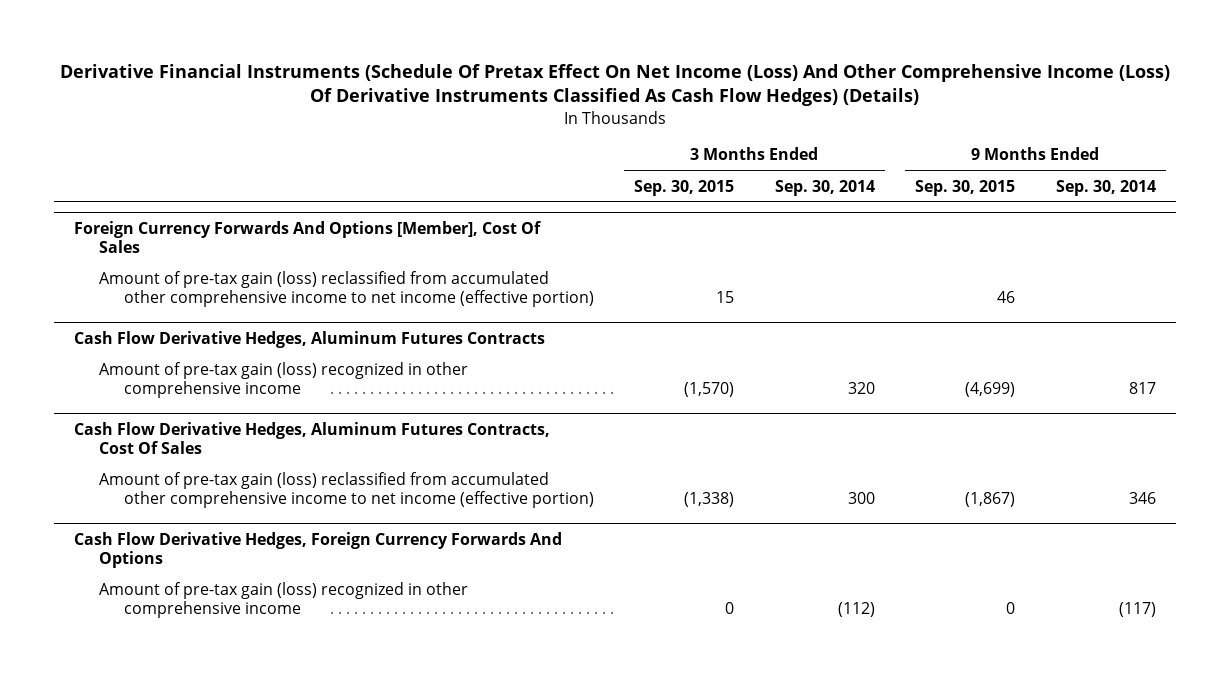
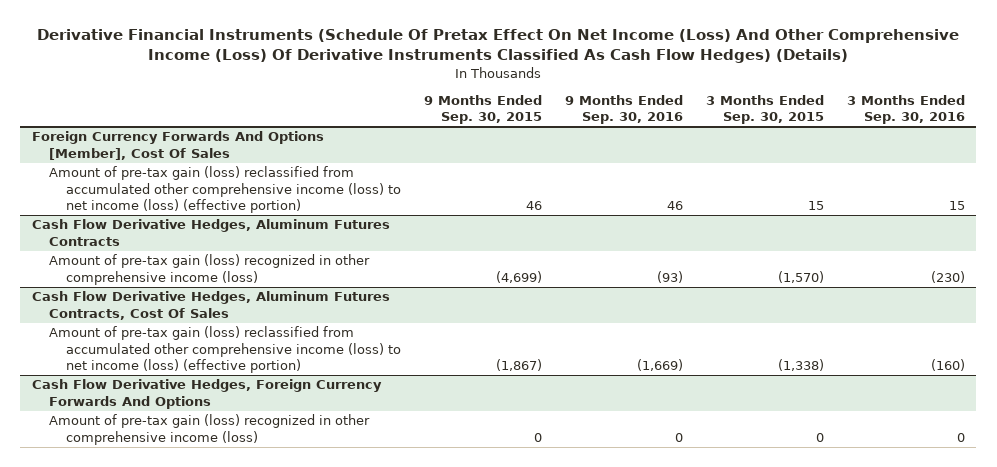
[774,179,875,196] Sep. 30, 2014 -> none
[1055,179,1156,196] Sep. 30, 2014 -> none
none -> [564,94,683,125] 9 Months Ended Sep. 30, 2016
none -> [846,94,965,125] 3 Months Ended Sep. 30, 2016
[98,271,594,308] Amount of pre-tax gain (loss) reclassified from accumulated other comprehensive income to net income (effective portion) -> [48,166,401,213] Amount of pre-tax gain (loss) reclassified from accumulated other comprehensive income (loss) to net income (loss) (effective portion)
[98,362,468,399] Amount of pre-tax gain (loss) recognized in other comprehensive income -> [48,254,370,285] Amount of pre-tax gain (loss) recognized in other comprehensive income (loss)
[98,472,594,509] Amount of pre-tax gain (loss) reclassified from accumulated other comprehensive income to net income (effective portion) -> [48,326,401,373] Amount of pre-tax gain (loss) reclassified from accumulated other comprehensive income (loss) to net income (loss) (effective portion)
[98,582,468,619] Amount of pre-tax gain (loss) recognized in other comprehensive income -> [48,414,370,445] Amount of pre-tax gain (loss) recognized in other comprehensive income (loss)

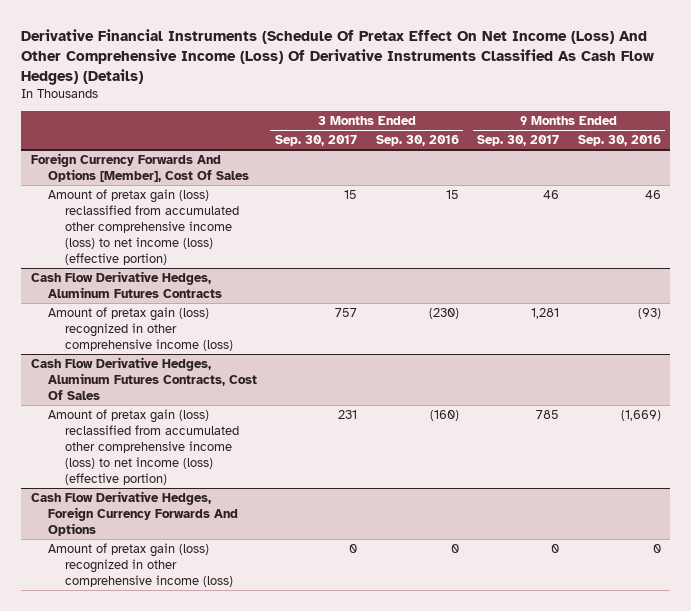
[423,94,542,125] 9 Months Ended Sep. 30, 2015 -> none
[705,94,824,125] 3 Months Ended Sep. 30, 2015 -> none
none -> [275,135,358,147] Sep. 30, 2017
none -> [477,135,560,147] Sep. 30, 2017
[48,166,401,213] Amount of pre-tax gain (loss) reclassified from accumulated other comprehensive income (loss) to net income (loss) (effective portion) -> [47,188,239,265] Amount of pretax gain (loss) reclassified from accumulated other comprehensive income (loss) to net income (loss) (effective portion)
[48,254,370,285] Amount of pre-tax gain (loss) recognized in other comprehensive income (loss) -> [47,306,233,351] Amount of pretax gain (loss) recognized in other comprehensive income (loss)
[48,326,401,373] Amount of pre-tax gain (loss) reclassified from accumulated other comprehensive income (loss) to net income (loss) (effective portion) -> [47,408,239,485] Amount of pretax gain (loss) reclassified from accumulated other comprehensive income (loss) to net income (loss) (effective portion)
[48,414,370,445] Amount of pre-tax gain (loss) recognized in other comprehensive income (loss) -> [47,542,233,587] Amount of pretax gain (loss) recognized in other comprehensive income (loss)

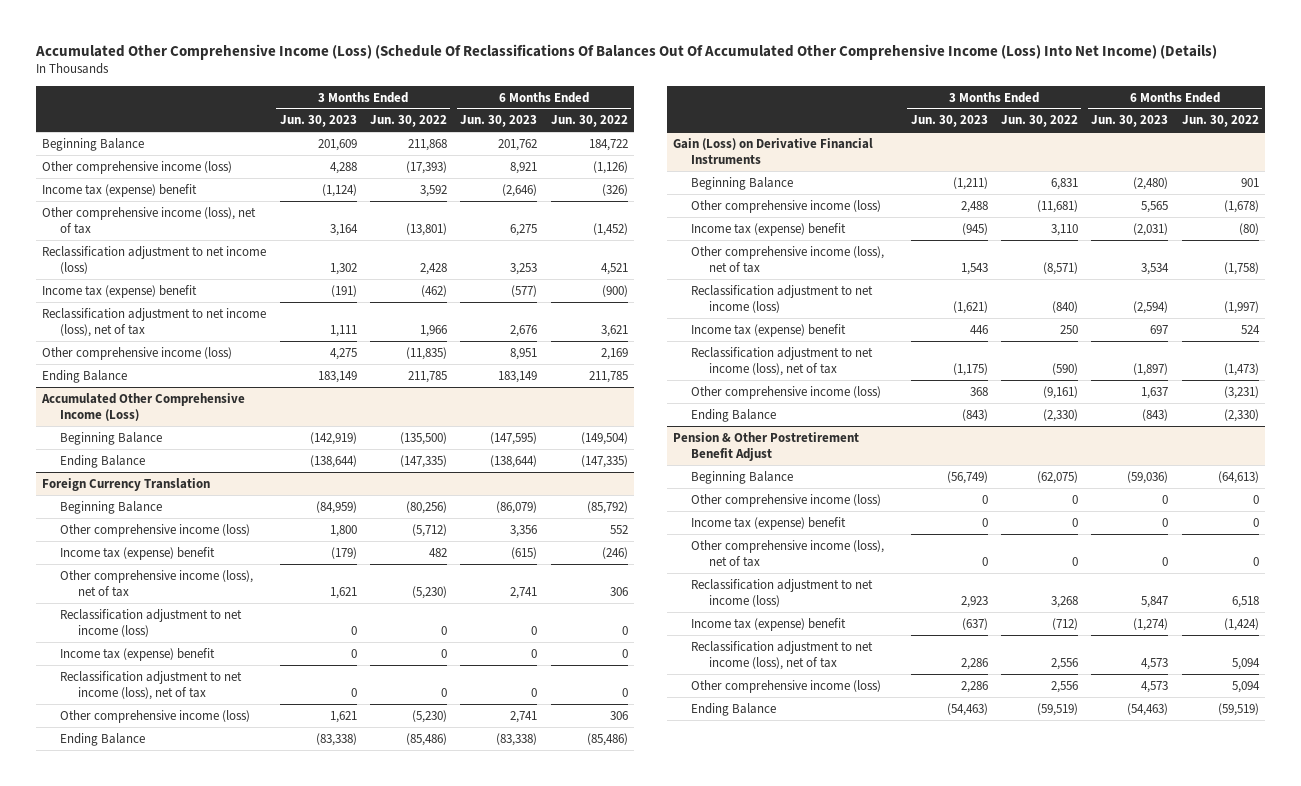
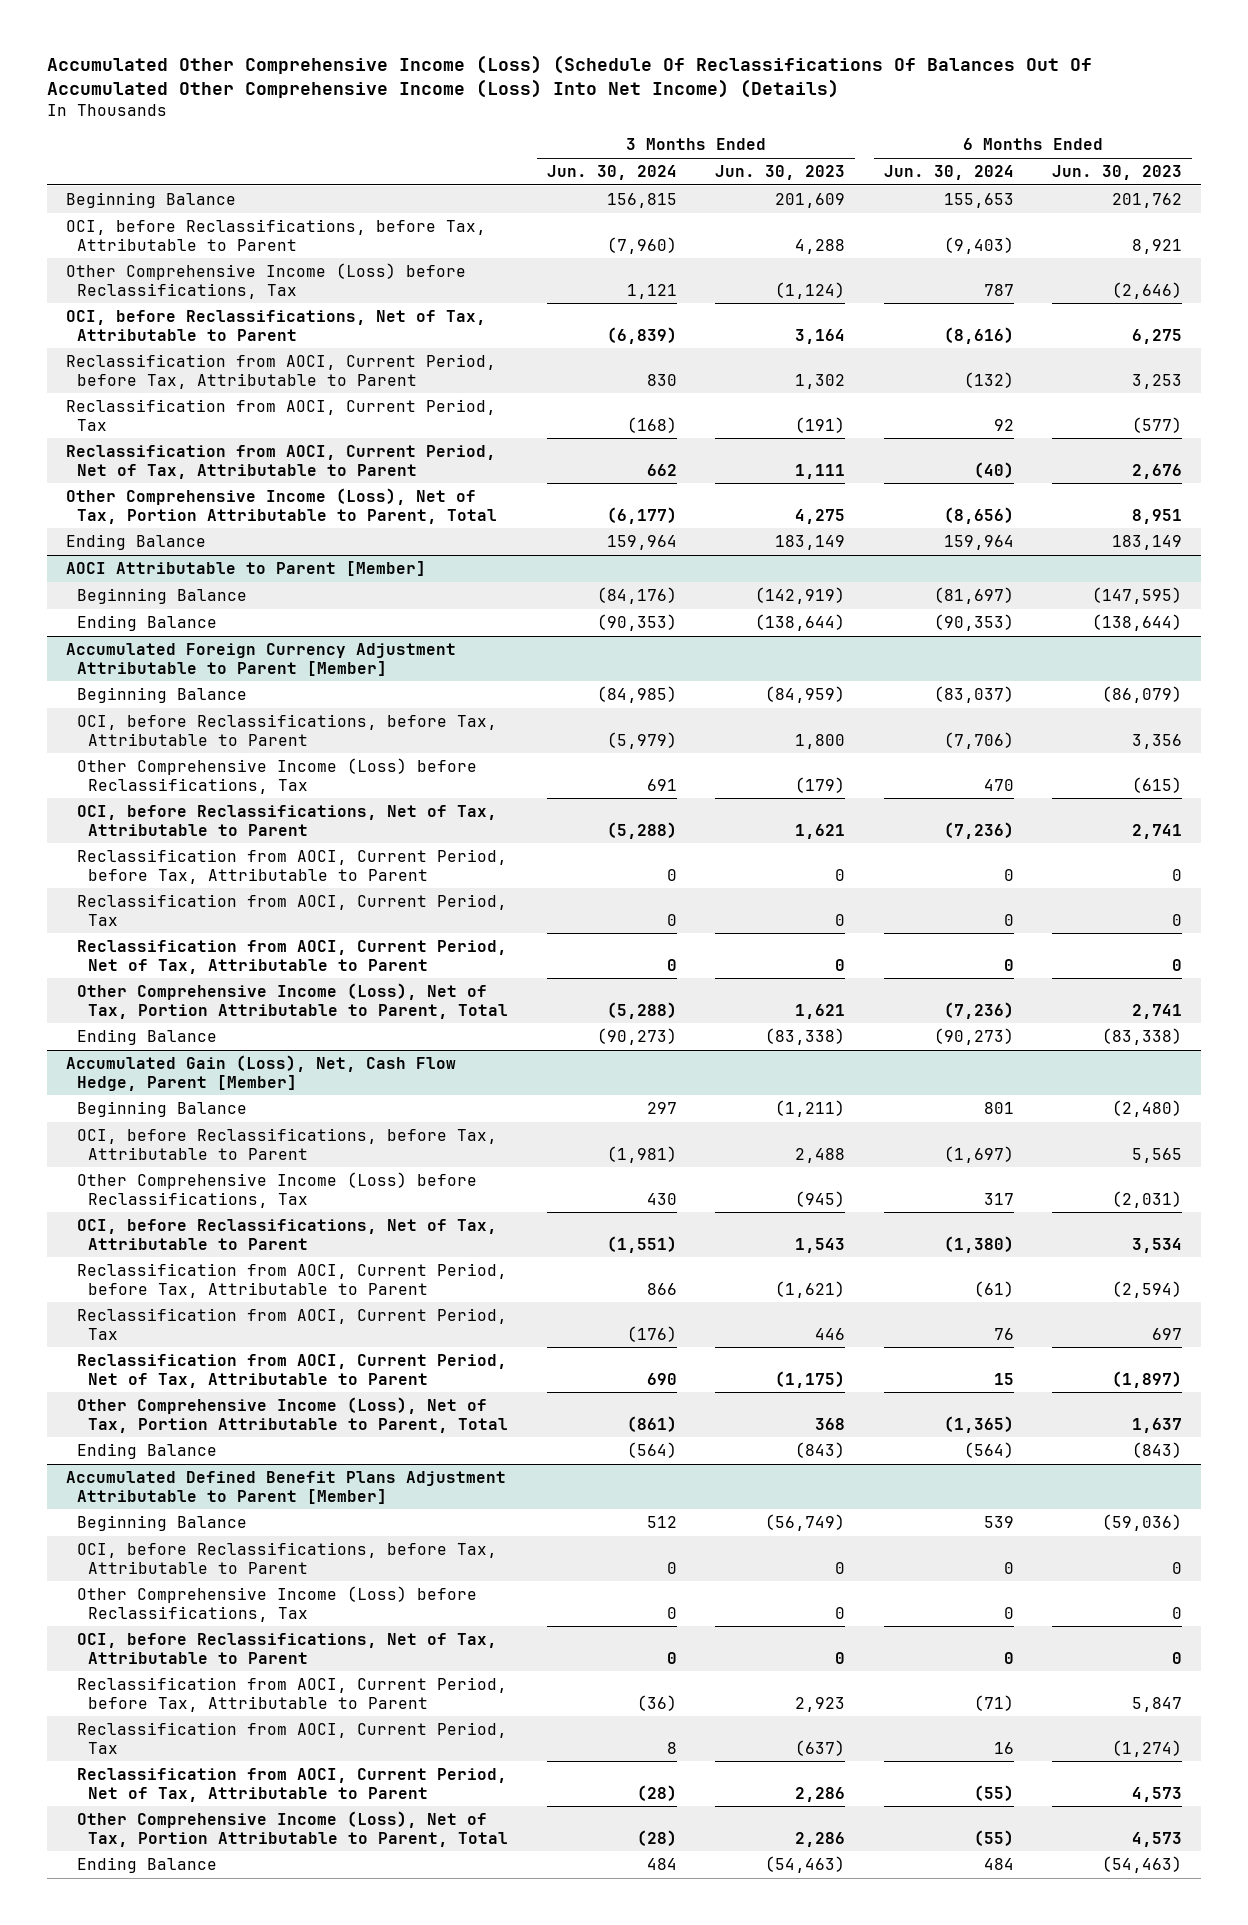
[369,115,447,128] Jun. 30, 2022 -> none
[550,115,628,128] Jun. 30, 2022 -> none
none -> [546,165,677,181] Jun. 30, 2024
none -> [883,165,1014,181] Jun. 30, 2024
[42,160,233,174] Other comprehensive income (loss) -> [66,219,487,251] OCI, before Reclassifications, before Tax, Attributable to Parent
[42,183,198,197] Income tax (expense) benefit -> [66,263,467,299] Other Comprehensive Income (Loss) before Reclassifications, Tax
[42,206,257,234] Other comprehensive income (loss), net of tax -> [66,310,487,341] OCI, before Reclassifications, Net of Tax, Attributable to Parent
[42,245,267,274] Reclassification adjustment to net income (loss) -> [66,354,497,389] Reclassification from AOCI, Current Period, before Tax, Attributable to Parent
[42,284,198,298] Income tax (expense) benefit -> [66,399,497,431] Reclassification from AOCI, Current Period, Tax
[42,307,267,337] Reclassification adjustment to net income (loss), net of tax -> [66,445,497,479] Reclassification from AOCI, Current Period, Net of Tax, Attributable to Parent
[42,346,233,360] Other comprehensive income (loss) -> [66,488,498,524] Other Comprehensive Income (Loss), Net of Tax, Portion Attributable to Parent, Total
[41,392,246,421] Accumulated Other Comprehensive Income (Loss) -> [66,561,427,577] AOCI Attributable to Parent [Member]
[42,477,211,491] Foreign Currency Translation -> [66,643,457,676] Accumulated Foreign Currency Adjustment Attributable to Parent [Member]
[60,523,251,537] Other comprehensive income (loss) -> [77,714,498,746] OCI, before Reclassifications, before Tax, Attributable to Parent
[60,546,216,560] Income tax (expense) benefit -> [77,758,478,794] Other Comprehensive Income (Loss) before Reclassifications, Tax
[60,569,254,597] Other comprehensive income (loss), net of tax -> [77,805,498,836] OCI, before Reclassifications, Net of Tax, Attributable to Parent
[60,608,243,637] Reclassification adjustment to net income (loss) -> [77,849,508,884] Reclassification from AOCI, Current Period, before Tax, Attributable to Parent
[60,647,216,661] Income tax (expense) benefit -> [77,894,508,926] Reclassification from AOCI, Current Period, Tax
[60,670,243,700] Reclassification adjustment to net income (loss), net of tax -> [77,940,508,974] Reclassification from AOCI, Current Period, Net of Tax, Attributable to Parent
[60,709,251,723] Other comprehensive income (loss) -> [77,983,509,1019] Other Comprehensive Income (Loss), Net of Tax, Portion Attributable to Parent, Total
[673,137,874,164] Gain (Loss) on Derivative Financial Instruments -> [66,1055,457,1091] Accumulated Gain (Loss), Net, Cash Flow Hedge, Parent [Member]
[691,199,882,213] Other comprehensive income (loss) -> [77,1128,498,1160] OCI, before Reclassifications, before Tax, Attributable to Parent
[691,222,847,236] Income tax (expense) benefit -> [77,1172,478,1208] Other Comprehensive Income (Loss) before Reclassifications, Tax
[691,245,885,273] Other comprehensive income (loss), net of tax -> [77,1219,498,1250] OCI, before Reclassifications, Net of Tax, Attributable to Parent
[691,284,874,313] Reclassification adjustment to net income (loss) -> [77,1263,508,1298] Reclassification from AOCI, Current Period, before Tax, Attributable to Parent
[691,323,847,337] Income tax (expense) benefit -> [77,1308,508,1340] Reclassification from AOCI, Current Period, Tax
[691,346,874,376] Reclassification adjustment to net income (loss), net of tax -> [77,1354,508,1388] Reclassification from AOCI, Current Period, Net of Tax, Attributable to Parent
[691,385,882,399] Other comprehensive income (loss) -> [77,1397,509,1433] Other Comprehensive Income (Loss), Net of Tax, Portion Attributable to Parent, Total
[673,431,860,461] Pension & Other Postretirement Benefit Adjust -> [66,1471,507,1504] Accumulated Defined Benefit Plans Adjustment Attributable to Parent [Member]
[691,493,882,507] Other comprehensive income (loss) -> [77,1542,498,1574] OCI, before Reclassifications, before Tax, Attributable to Parent
[691,516,847,530] Income tax (expense) benefit -> [77,1586,478,1622] Other Comprehensive Income (Loss) before Reclassifications, Tax
[691,539,885,567] Other comprehensive income (loss), net of tax -> [77,1633,498,1664] OCI, before Reclassifications, Net of Tax, Attributable to Parent
[691,578,874,607] Reclassification adjustment to net income (loss) -> [77,1677,508,1712] Reclassification from AOCI, Current Period, before Tax, Attributable to Parent
[691,617,847,631] Income tax (expense) benefit -> [77,1722,508,1754] Reclassification from AOCI, Current Period, Tax
[691,640,874,670] Reclassification adjustment to net income (loss), net of tax -> [77,1768,508,1802] Reclassification from AOCI, Current Period, Net of Tax, Attributable to Parent
[691,679,882,693] Other comprehensive income (loss) -> [77,1811,509,1847] Other Comprehensive Income (Loss), Net of Tax, Portion Attributable to Parent, Total

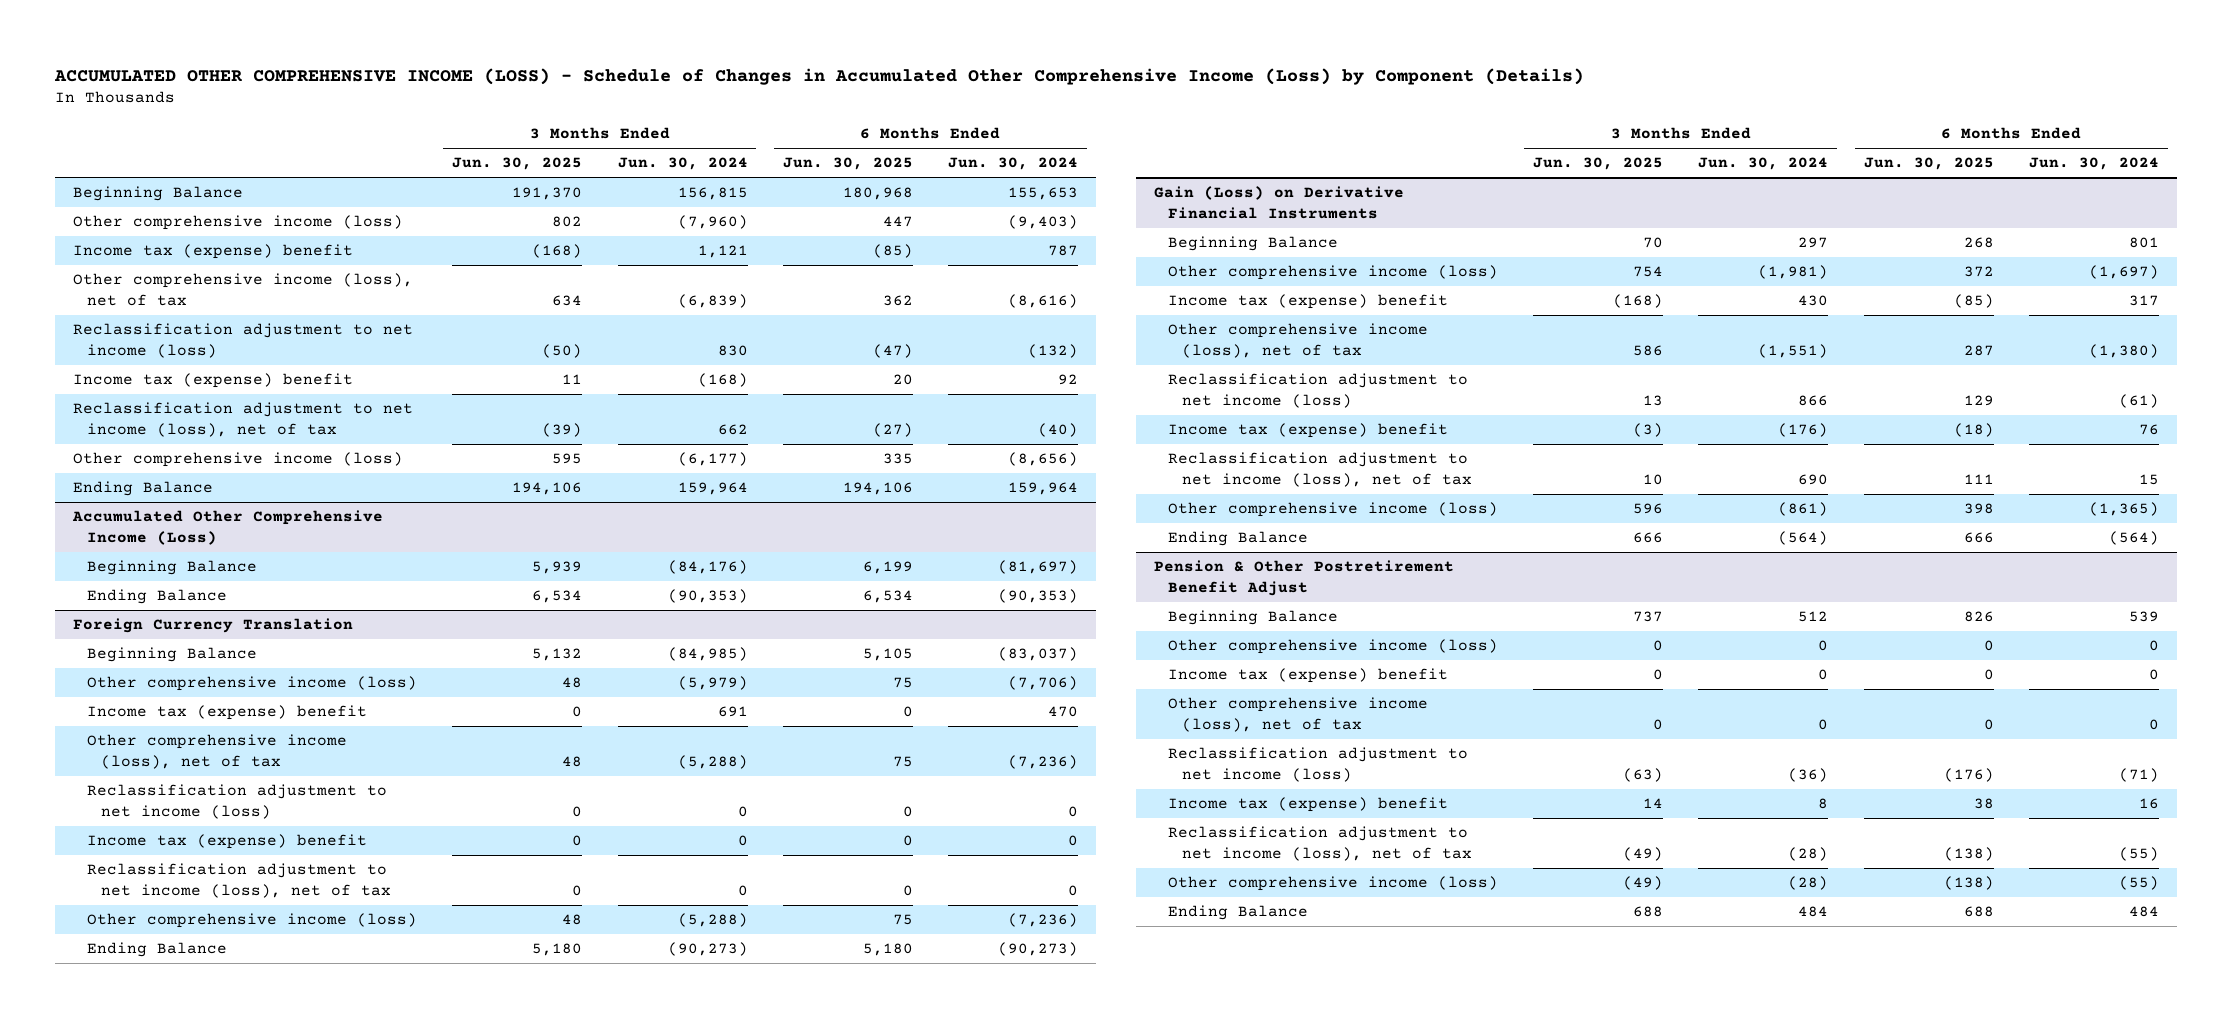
[46,54,1092,98] Accumulated Other Comprehensive Income (Loss) (Schedule Of Reclassifications Of Balances Out Of Accumulated Other Comprehensive Income (Loss) Into Net Income) (Details) -> [54,67,1585,85] ACCUMULATED OTHER COMPREHENSIVE INCOME (LOSS) - Schedule of Changes in Accumulated Other Comprehensive Income (Loss) by Component (Details)
[715,165,846,181] Jun. 30, 2023 -> none
[1052,165,1183,181] Jun. 30, 2023 -> none
none -> [452,157,583,171] Jun. 30, 2025
none -> [782,157,913,171] Jun. 30, 2025
[66,219,487,251] OCI, before Reclassifications, before Tax, Attributable to Parent -> [73,215,404,231] Other comprehensive income (loss)
[66,263,467,299] Other Comprehensive Income (Loss) before Reclassifications, Tax -> [73,244,354,260] Income tax (expense) benefit
[66,310,487,341] OCI, before Reclassifications, Net of Tax, Attributable to Parent -> [73,273,414,306] Other comprehensive income (loss), net of tax
[66,354,497,389] Reclassification from AOCI, Current Period, before Tax, Attributable to Parent -> [73,323,414,358] Reclassification adjustment to net income (loss)
[66,399,497,431] Reclassification from AOCI, Current Period, Tax -> [73,373,354,389] Income tax (expense) benefit
[66,445,497,479] Reclassification from AOCI, Current Period, Net of Tax, Attributable to Parent -> [73,402,414,437] Reclassification adjustment to net income (loss), net of tax
[66,488,498,524] Other Comprehensive Income (Loss), Net of Tax, Portion Attributable to Parent, Total -> [73,452,404,468] Other comprehensive income (loss)
[66,561,427,577] AOCI Attributable to Parent [Member] -> [72,510,384,545] Accumulated Other Comprehensive Income (Loss)
[66,643,457,676] Accumulated Foreign Currency Adjustment Attributable to Parent [Member] -> [73,618,354,634] Foreign Currency Translation
[77,714,498,746] OCI, before Reclassifications, before Tax, Attributable to Parent -> [86,676,417,692] Other comprehensive income (loss)
[77,758,478,794] Other Comprehensive Income (Loss) before Reclassifications, Tax -> [86,705,367,721] Income tax (expense) benefit
[77,805,498,836] OCI, before Reclassifications, Net of Tax, Attributable to Parent -> [86,734,347,769] Other comprehensive income (loss), net of tax
[77,849,508,884] Reclassification from AOCI, Current Period, before Tax, Attributable to Parent -> [86,784,387,819] Reclassification adjustment to net income (loss)
[77,894,508,926] Reclassification from AOCI, Current Period, Tax -> [86,834,367,850] Income tax (expense) benefit
[77,940,508,974] Reclassification from AOCI, Current Period, Net of Tax, Attributable to Parent -> [86,863,391,898] Reclassification adjustment to net income (loss), net of tax
[77,983,509,1019] Other Comprehensive Income (Loss), Net of Tax, Portion Attributable to Parent, Total -> [86,913,417,929] Other comprehensive income (loss)
[66,1055,457,1091] Accumulated Gain (Loss), Net, Cash Flow Hedge, Parent [Member] -> [1153,186,1404,219] Gain (Loss) on Derivative Financial Instruments
[77,1128,498,1160] OCI, before Reclassifications, before Tax, Attributable to Parent -> [1167,265,1498,281] Other comprehensive income (loss)
[77,1172,478,1208] Other Comprehensive Income (Loss) before Reclassifications, Tax -> [1167,294,1448,310] Income tax (expense) benefit
[77,1219,498,1250] OCI, before Reclassifications, Net of Tax, Attributable to Parent -> [1167,323,1428,358] Other comprehensive income (loss), net of tax
[77,1263,508,1298] Reclassification from AOCI, Current Period, before Tax, Attributable to Parent -> [1167,373,1468,408] Reclassification adjustment to net income (loss)
[77,1308,508,1340] Reclassification from AOCI, Current Period, Tax -> [1167,423,1448,439] Income tax (expense) benefit
[77,1354,508,1388] Reclassification from AOCI, Current Period, Net of Tax, Attributable to Parent -> [1167,452,1472,487] Reclassification adjustment to net income (loss), net of tax
[77,1397,509,1433] Other Comprehensive Income (Loss), Net of Tax, Portion Attributable to Parent, Total -> [1167,502,1498,518] Other comprehensive income (loss)
[66,1471,507,1504] Accumulated Defined Benefit Plans Adjustment Attributable to Parent [Member] -> [1153,560,1454,596] Pension & Other Postretirement Benefit Adjust
[77,1542,498,1574] OCI, before Reclassifications, before Tax, Attributable to Parent -> [1167,639,1498,655] Other comprehensive income (loss)
[77,1586,478,1622] Other Comprehensive Income (Loss) before Reclassifications, Tax -> [1167,668,1448,684] Income tax (expense) benefit
[77,1633,498,1664] OCI, before Reclassifications, Net of Tax, Attributable to Parent -> [1167,697,1428,732] Other comprehensive income (loss), net of tax
[77,1677,508,1712] Reclassification from AOCI, Current Period, before Tax, Attributable to Parent -> [1167,747,1468,782] Reclassification adjustment to net income (loss)
[77,1722,508,1754] Reclassification from AOCI, Current Period, Tax -> [1167,797,1448,813] Income tax (expense) benefit
[77,1768,508,1802] Reclassification from AOCI, Current Period, Net of Tax, Attributable to Parent -> [1167,826,1472,861] Reclassification adjustment to net income (loss), net of tax
[77,1811,509,1847] Other Comprehensive Income (Loss), Net of Tax, Portion Attributable to Parent, Total -> [1167,876,1498,892] Other comprehensive income (loss)

